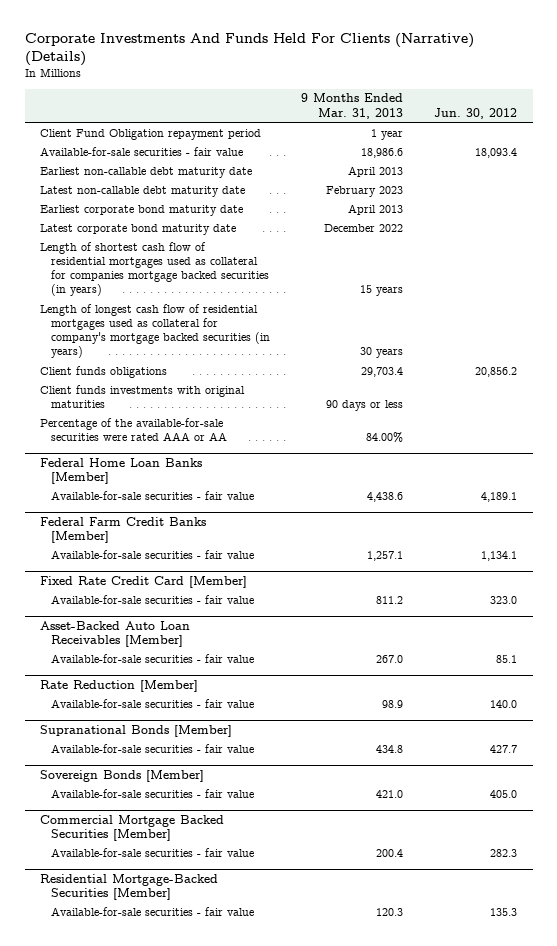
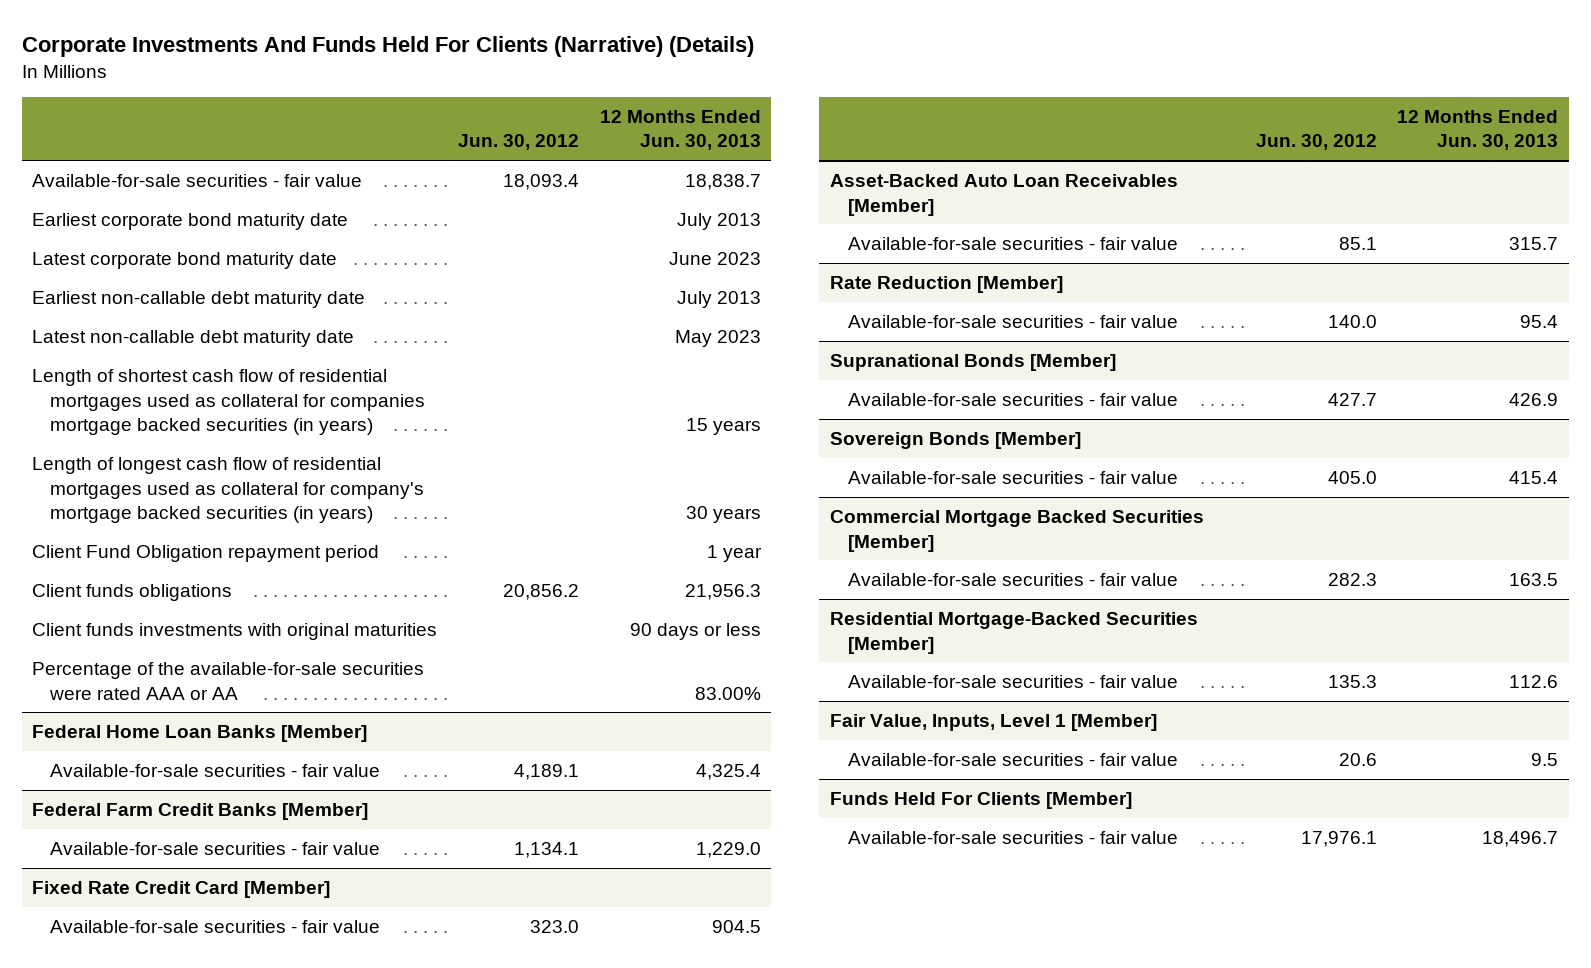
[301,93,404,119] 9 Months Ended Mar. 31, 2013 -> none
none -> [599,109,761,151] 12 Months Ended Jun. 30, 2013
[40,166,253,178] Earliest non-callable debt maturity date -> [32,291,366,309] Earliest non-callable debt maturity date
[40,185,246,197] Latest non-callable debt maturity date -> [32,330,355,348] Latest non-callable debt maturity date
[40,128,262,140] Client Fund Obligation repayment period -> [32,545,380,563] Client Fund Obligation repayment period
none -> [829,714,1157,732] Fair Value, Inputs, Level 1 [Member]
none -> [847,753,1178,767] Available-for-sale securities - fair value
none -> [829,792,1132,810] Funds Held For Clients [Member]
none -> [847,831,1178,845] Available-for-sale securities - fair value

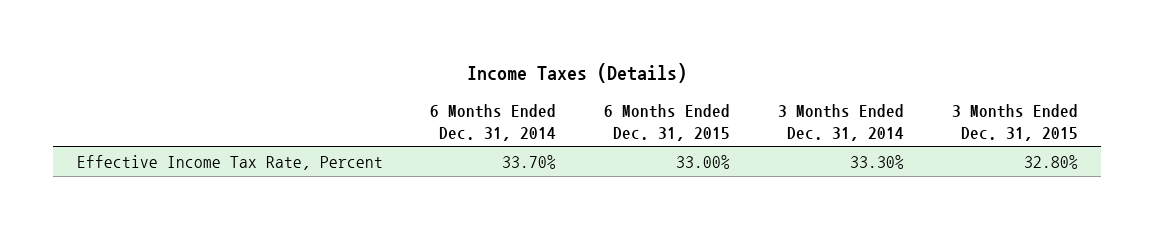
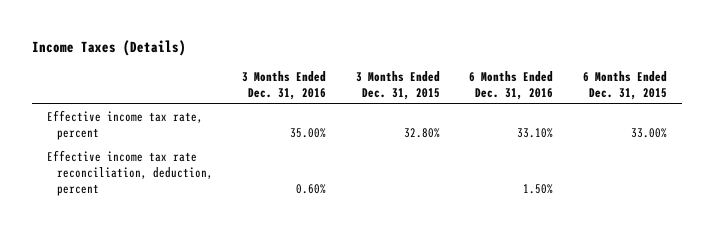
[430,104,557,141] 6 Months Ended Dec. 31, 2014 -> none
[777,104,904,141] 3 Months Ended Dec. 31, 2014 -> none
none -> [242,70,327,100] 3 Months Ended Dec. 31, 2016
none -> [469,70,554,100] 6 Months Ended Dec. 31, 2016
[76,154,383,170] Effective Income Tax Rate, Percent -> [46,110,203,141] Effective income tax rate, percent
none -> [46,150,213,197] Effective income tax rate reconciliation, deduction, percent

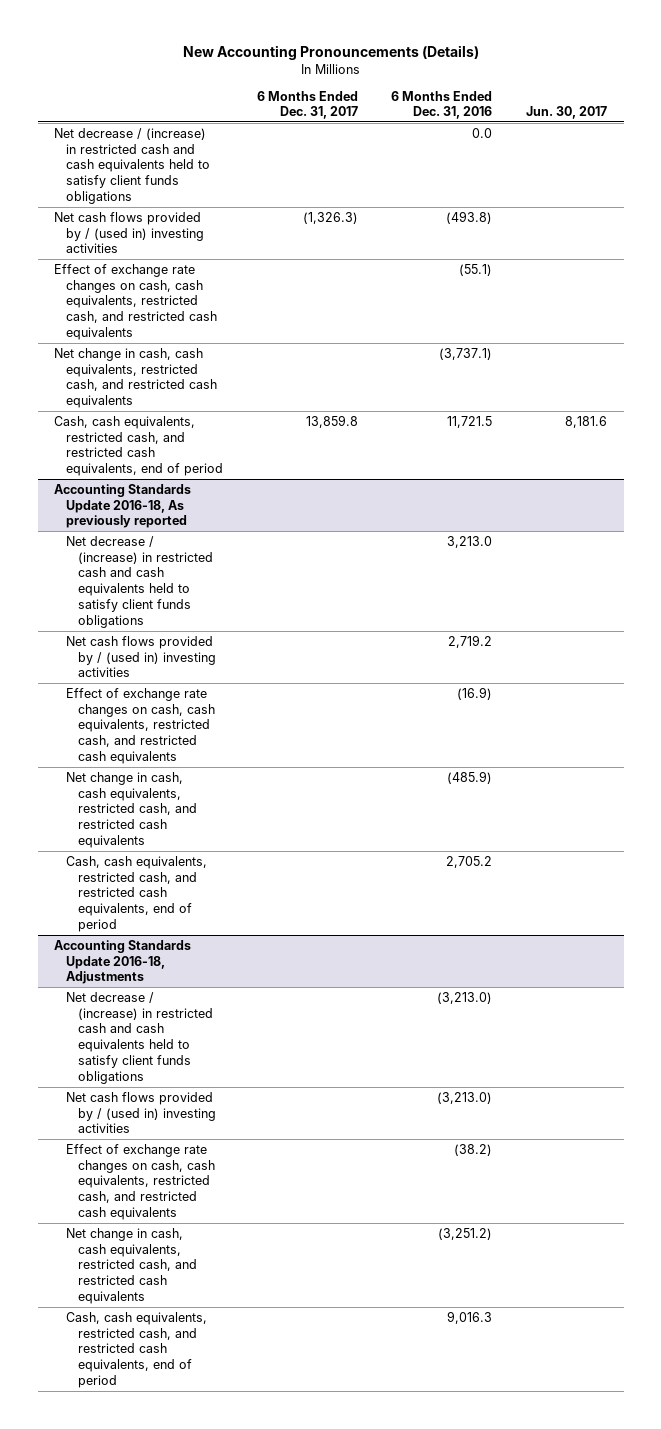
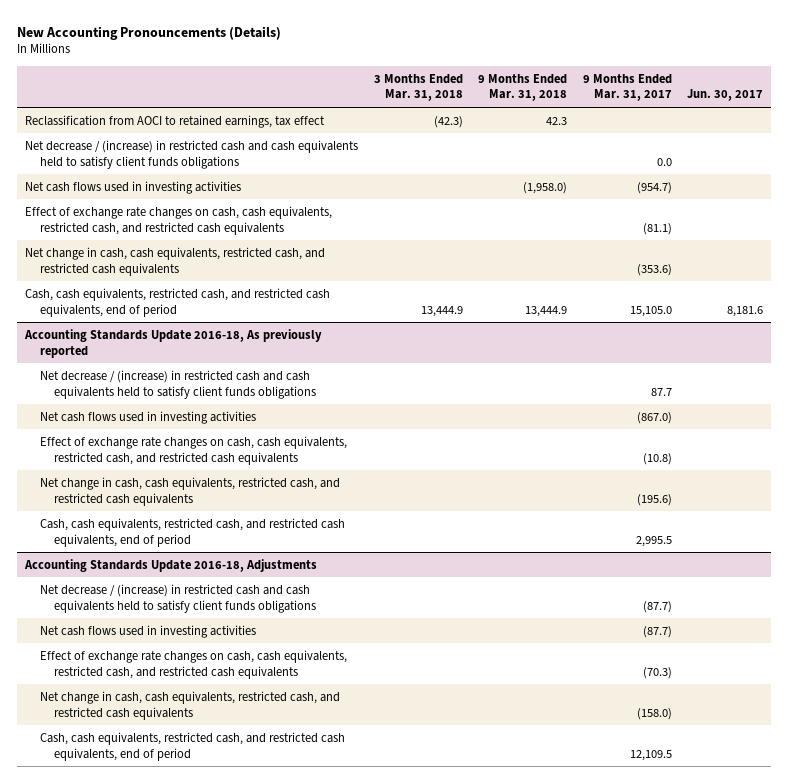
[256,90,358,120] 6 Months Ended Dec. 31, 2017 -> none
[391,90,493,120] 6 Months Ended Dec. 31, 2016 -> none
none -> [373,73,463,102] 3 Months Ended Mar. 31, 2018
none -> [478,73,568,102] 9 Months Ended Mar. 31, 2018
none -> [582,73,672,102] 9 Months Ended Mar. 31, 2017
none -> [25,114,326,128] Reclassification from AOCI to retained earnings, tax effect
[54,211,204,254] Net cash flows provided by / (used in) investing activities -> [25,180,242,194] Net cash flows used in investing activities
[65,635,216,678] Net cash flows provided by / (used in) investing activities -> [39,410,256,424] Net cash flows used in investing activities
[65,1091,216,1134] Net cash flows provided by / (used in) investing activities -> [39,624,256,638] Net cash flows used in investing activities

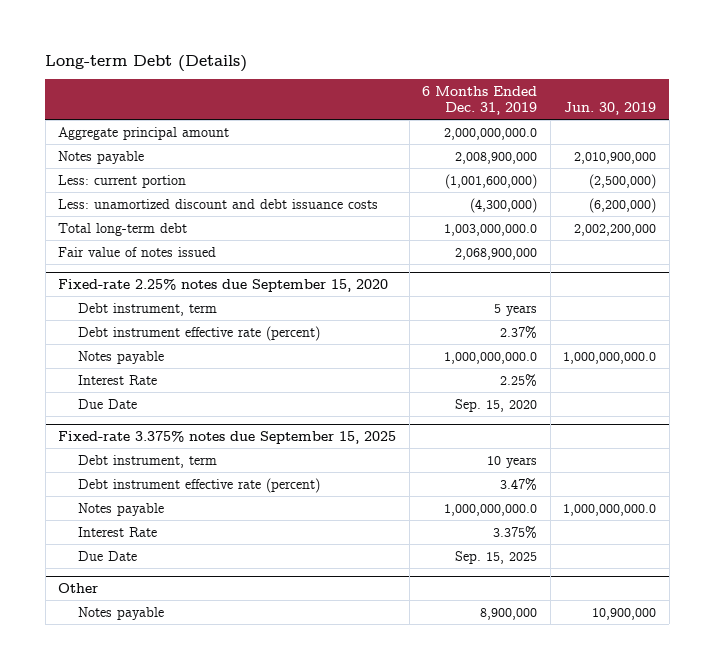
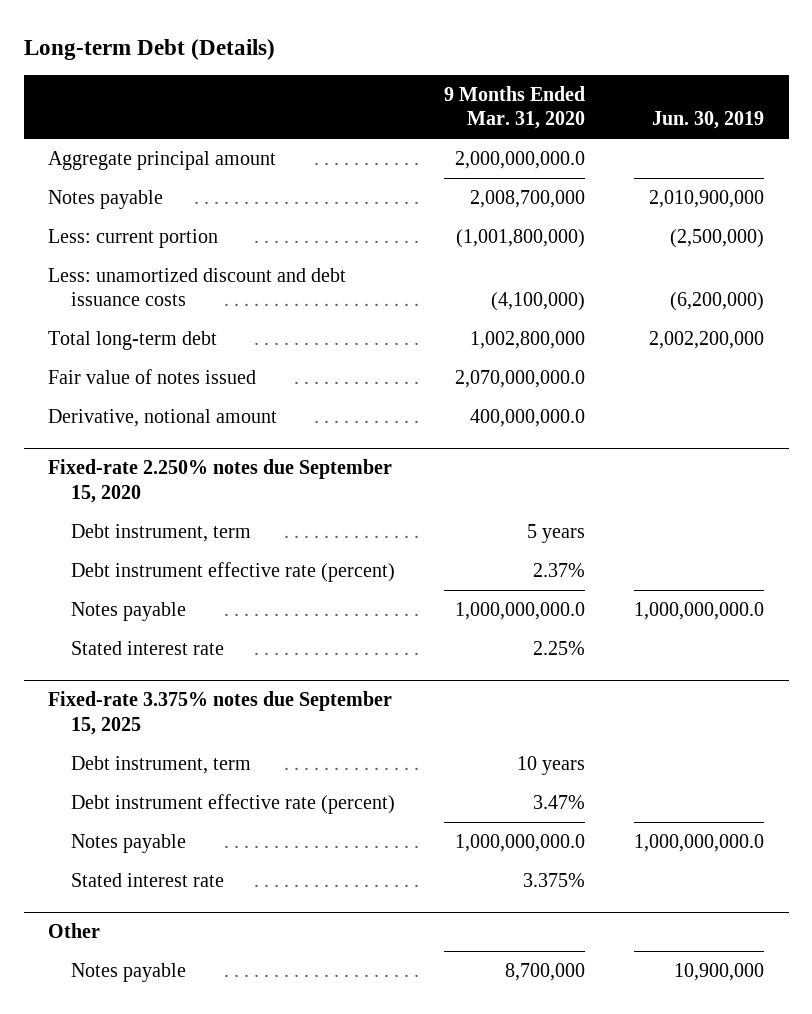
[422,85,538,116] 6 Months Ended Dec. 31, 2019 -> none
none -> [443,85,585,130] 9 Months Ended Mar. 31, 2020
none -> [48,408,278,427] Derivative, notional amount
[58,278,389,292] Fixed-rate 2.25% notes due September 15, 2020 -> [48,459,393,503] Fixed-rate 2.250% notes due September 15, 2020
[77,398,137,409] Due Date -> none
[77,374,157,385] Interest Rate -> [70,640,224,655] Stated interest rate
[77,550,137,561] Due Date -> none
[77,526,157,537] Interest Rate -> [70,872,224,887] Stated interest rate

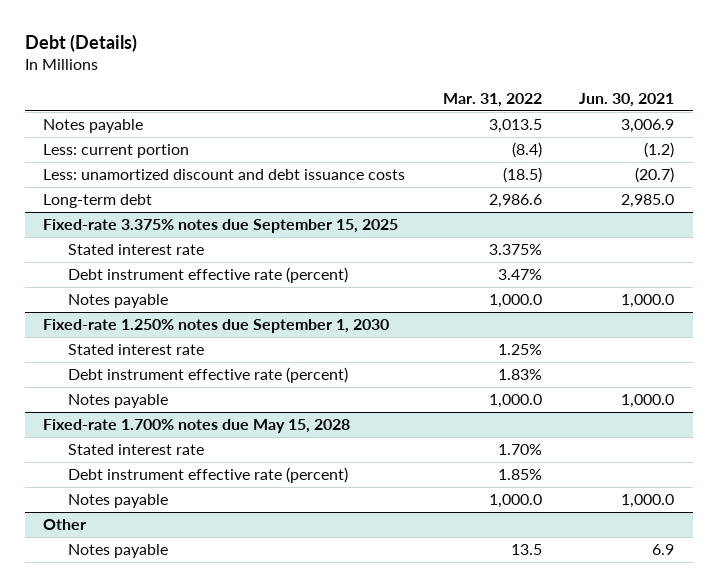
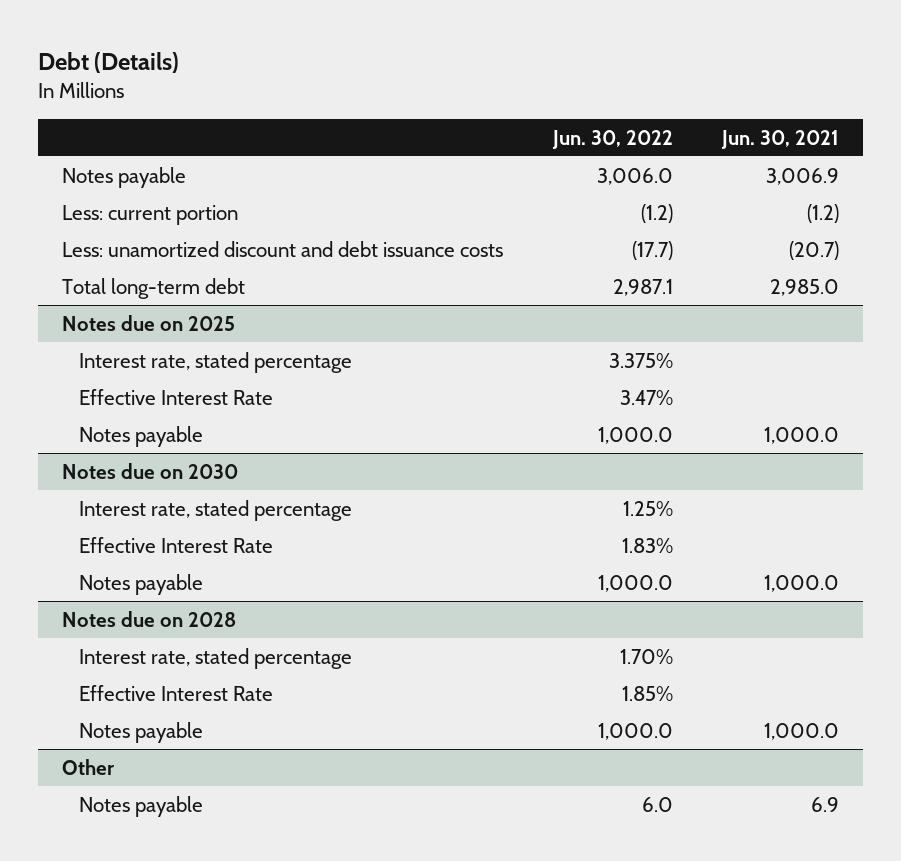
[442,92,542,107] Mar. 31, 2022 -> none
none -> [551,129,673,149] Jun. 30, 2022
[43,194,153,209] Long-term debt -> [62,277,246,299] Total long-term debt
[43,219,399,234] Fixed-rate 3.375% notes due September 15, 2025 -> [62,314,236,331] Notes due on 2025
[68,244,205,256] Stated interest rate -> [78,351,352,373] Interest rate, stated percentage
[68,267,349,284] Debt instrument effective rate (percent) -> [78,388,273,405] Effective Interest Rate
[43,319,390,334] Fixed-rate 1.250% notes due September 1, 2030 -> [62,462,239,479] Notes due on 2030
[68,344,205,356] Stated interest rate -> [78,499,352,521] Interest rate, stated percentage
[68,367,349,384] Debt instrument effective rate (percent) -> [78,536,273,553] Effective Interest Rate
[43,419,351,434] Fixed-rate 1.700% notes due May 15, 2028 -> [62,610,237,627] Notes due on 2028
[68,444,205,456] Stated interest rate -> [78,647,352,669] Interest rate, stated percentage
[68,467,349,484] Debt instrument effective rate (percent) -> [78,684,273,701] Effective Interest Rate

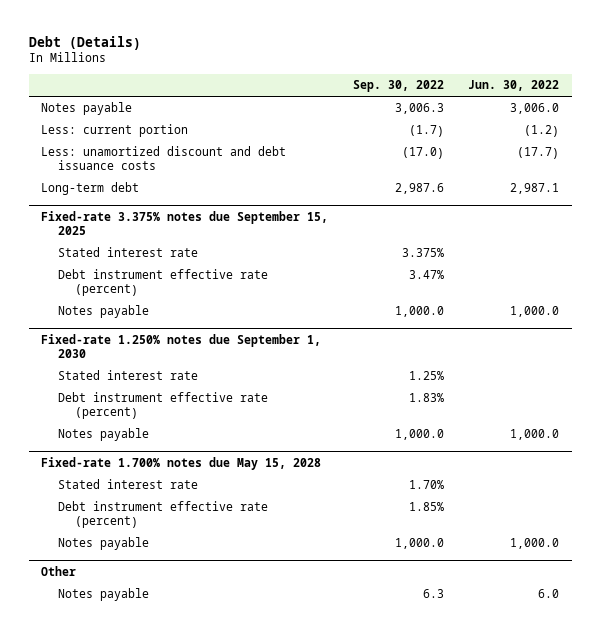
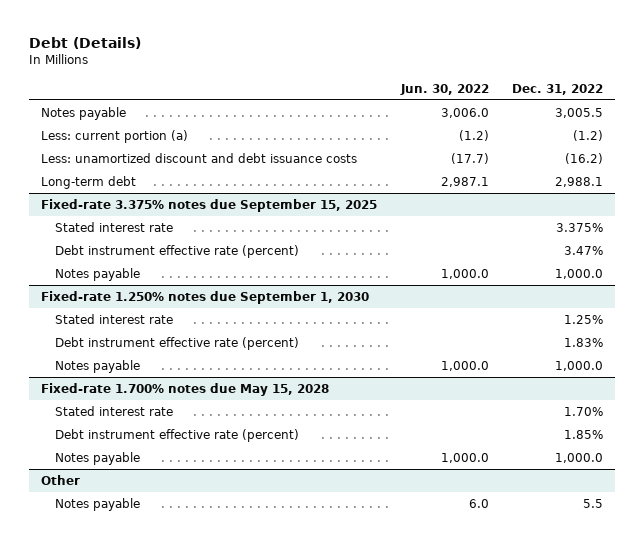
[352,80,444,93] Sep. 30, 2022 -> none
none -> [512,83,604,95] Dec. 31, 2022
[41,124,189,138] Less: current portion -> [40,129,188,143] Less: current portion (a)

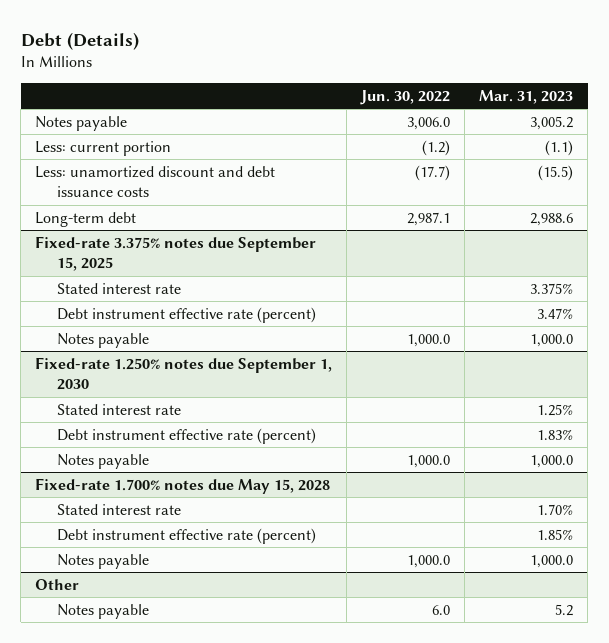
[512,83,604,95] Dec. 31, 2022 -> none
none -> [479,89,574,104] Mar. 31, 2023
[40,129,188,143] Less: current portion (a) -> [35,140,172,156] Less: current portion

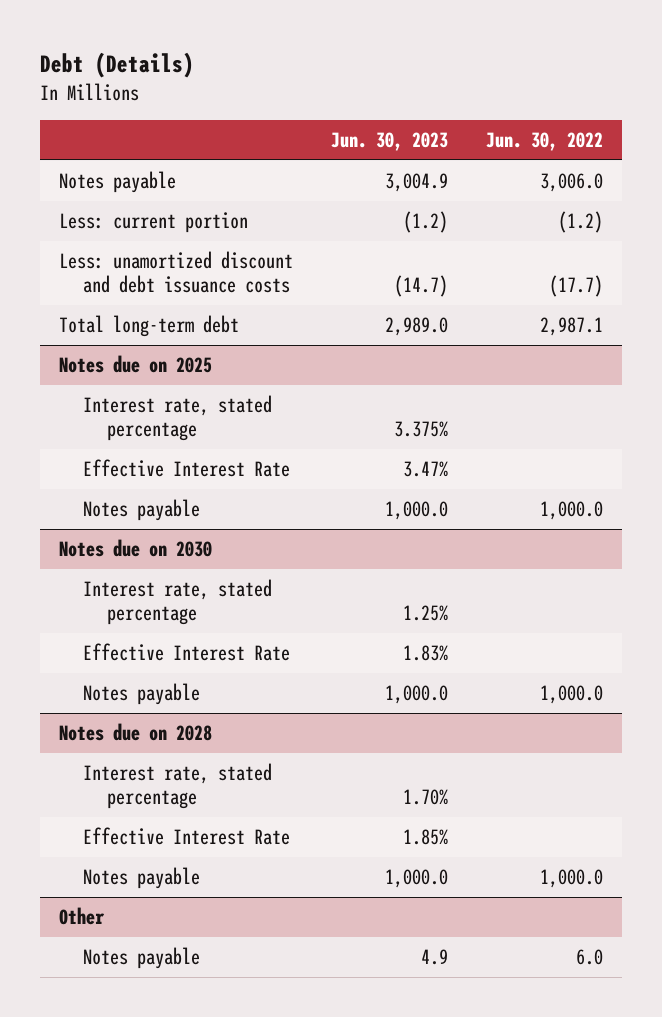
[479,89,574,104] Mar. 31, 2023 -> none
none -> [330,132,448,152] Jun. 30, 2023
[35,211,137,227] Long-term debt -> [59,315,240,338] Total long-term debt
[35,235,317,272] Fixed-rate 3.375% notes due September 15, 2025 -> [59,355,213,374] Notes due on 2025
[56,282,181,294] Stated interest rate -> [82,395,272,442] Interest rate, stated percentage
[56,306,316,323] Debt instrument effective rate (percent) -> [82,459,290,478] Effective Interest Rate
[35,356,333,391] Fixed-rate 1.250% notes due September 1, 2030 -> [59,539,213,558] Notes due on 2030
[56,403,181,415] Stated interest rate -> [82,579,272,626] Interest rate, stated percentage
[56,427,316,444] Debt instrument effective rate (percent) -> [82,643,290,662] Effective Interest Rate
[35,477,331,494] Fixed-rate 1.700% notes due May 15, 2028 -> [59,723,213,742] Notes due on 2028
[56,503,181,515] Stated interest rate -> [82,763,272,810] Interest rate, stated percentage
[56,527,316,544] Debt instrument effective rate (percent) -> [82,827,290,846] Effective Interest Rate

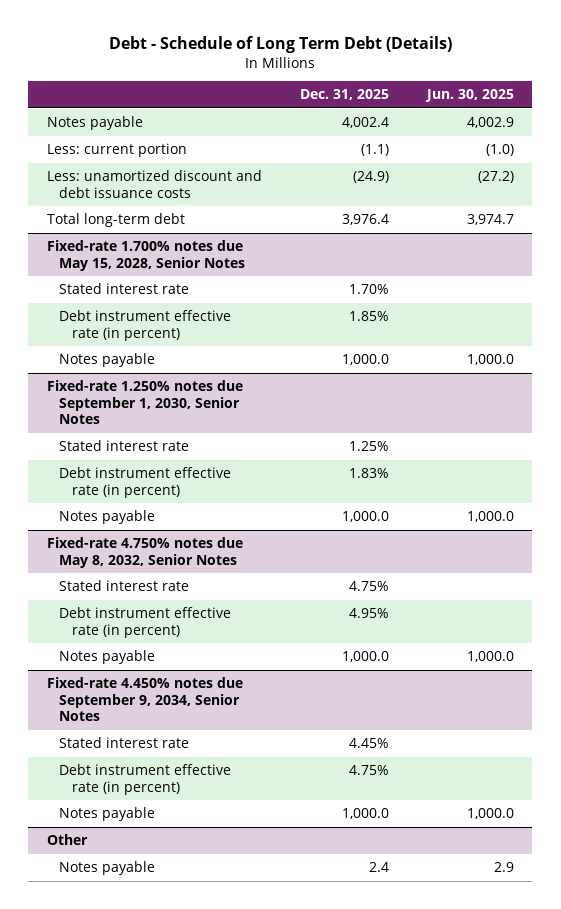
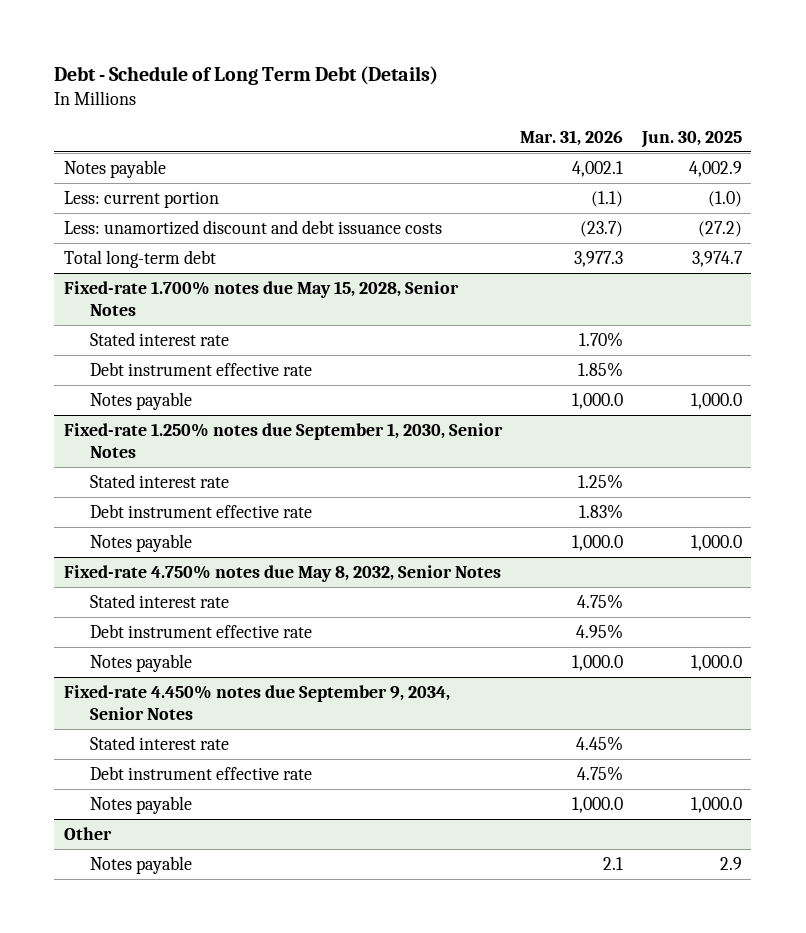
[299,89,389,101] Dec. 31, 2025 -> none
none -> [520,130,624,147] Mar. 31, 2026
[59,310,232,341] Debt instrument effective rate (in percent) -> [90,361,313,376] Debt instrument effective rate
[59,467,232,498] Debt instrument effective rate (in percent) -> [90,503,313,518] Debt instrument effective rate
[59,607,232,638] Debt instrument effective rate (in percent) -> [90,623,313,638] Debt instrument effective rate
[59,764,232,795] Debt instrument effective rate (in percent) -> [90,765,313,780] Debt instrument effective rate

